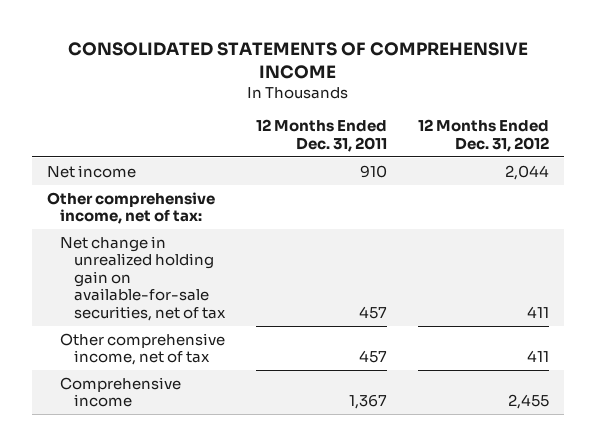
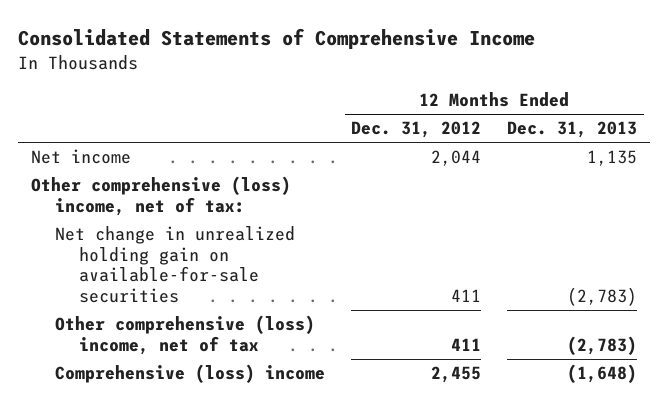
[67,41,528,79] CONSOLIDATED STATEMENTS OF COMPREHENSIVE INCOME -> [18,28,536,50] Consolidated Statements of Comprehensive Income
[256,119,388,152] 12 Months Ended Dec. 31, 2011 -> none
none -> [507,121,638,139] Dec. 31, 2013
[47,191,216,225] Other comprehensive income, net of tax: -> [31,176,292,216] Other comprehensive (loss) income, net of tax:
[60,235,226,322] Net change in unrealized holding gain on available-for-sale securities, net of tax -> [55,226,296,304] Net change in unrealized holding gain on available-for-sale securities
[60,332,226,366] Other comprehensive income, net of tax -> [55,315,316,355] Other comprehensive (loss) income, net of tax
[60,376,182,408] Comprehensive income -> [55,364,326,384] Comprehensive (loss) income

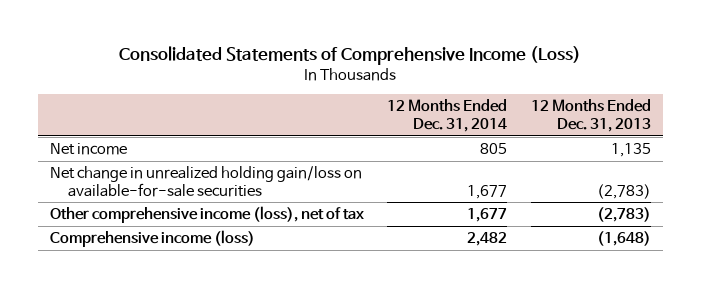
[18,28,536,50] Consolidated Statements of Comprehensive Income -> [119,46,582,66] Consolidated Statements of Comprehensive Income (Loss)
[351,121,482,139] Dec. 31, 2012 -> none
none -> [387,99,508,132] 12 Months Ended Dec. 31, 2014
[31,176,292,216] Other comprehensive (loss) income, net of tax: -> none
[55,226,296,304] Net change in unrealized holding gain on available-for-sale securities -> [49,166,362,197] Net change in unrealized holding gain/loss on available-for-sale securities
[55,315,316,355] Other comprehensive (loss) income, net of tax -> [49,206,364,224] Other comprehensive income (loss), net of tax
[55,364,326,384] Comprehensive (loss) income -> [49,230,255,248] Comprehensive income (loss)

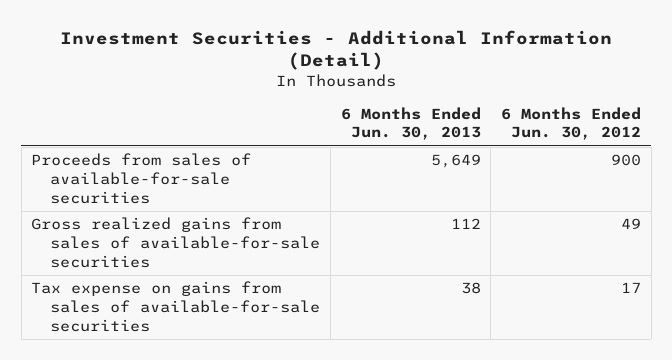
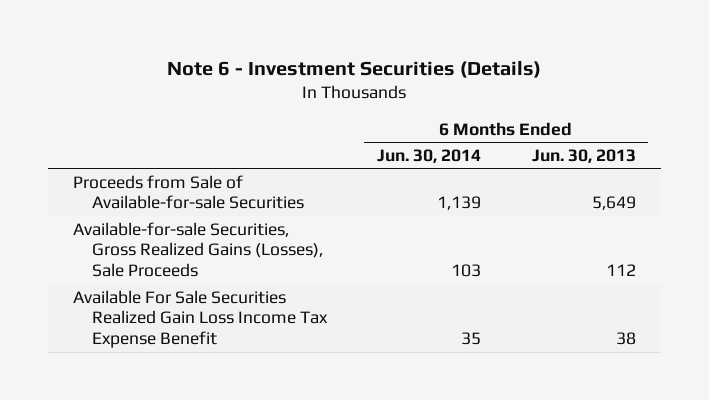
[60,29,613,71] Investment Securities - Additional Information (Detail) -> [167,60,542,78] Note 6 - Investment Securities (Details)
[500,106,641,141] 6 Months Ended Jun. 30, 2012 -> none
none -> [377,148,482,163] Jun. 30, 2014
[31,281,321,332] Tax expense on gains from sales of available-for-sale securities -> none
[31,153,252,204] Proceeds from sales of available-for-sale securities -> [73,174,304,210] Proceeds from Sale of Available-for-sale Securities
[31,217,321,268] Gross realized gains from sales of available-for-sale securities -> [73,221,323,278] Available-for-sale Securities, Gross Realized Gains (Losses), Sale Proceeds
none -> [73,289,328,349] Available For Sale Securities Realized Gain Loss Income Tax Expense Benefit

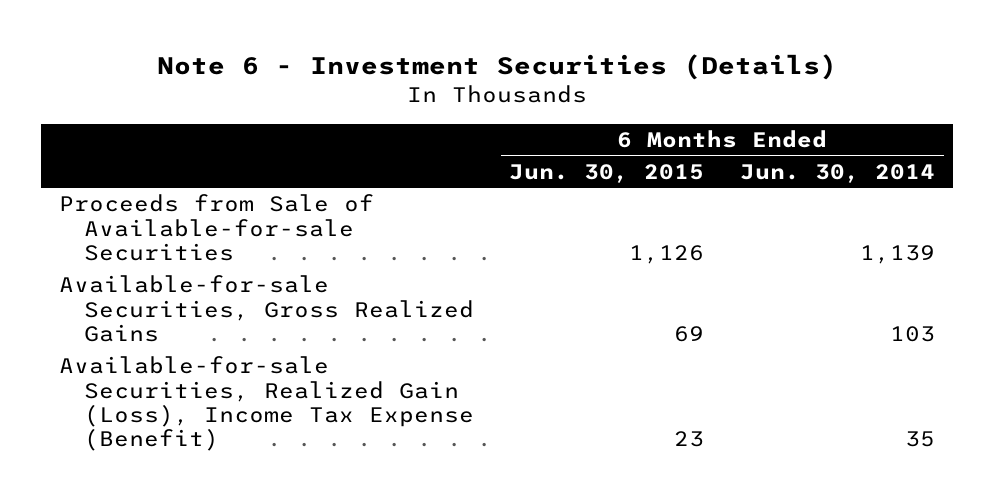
[531,148,636,163] Jun. 30, 2013 -> none
none -> [509,163,705,183] Jun. 30, 2015
[73,221,323,278] Available-for-sale Securities, Gross Realized Gains (Losses), Sale Proceeds -> [59,275,474,343] Available-for-sale Securities, Gross Realized Gains
[73,289,328,349] Available For Sale Securities Realized Gain Loss Income Tax Expense Benefit -> [59,356,474,452] Available-for-sale Securities, Realized Gain (Loss), Income Tax Expense (Benefit)

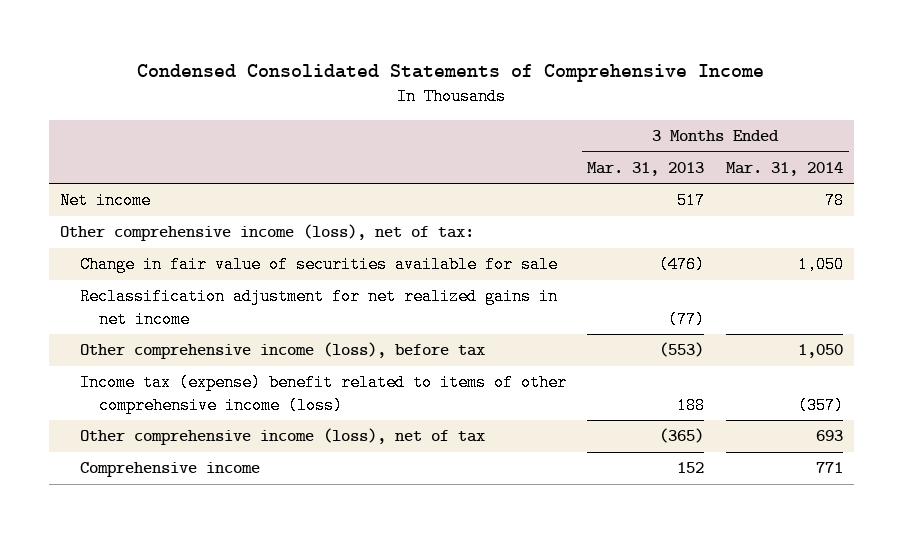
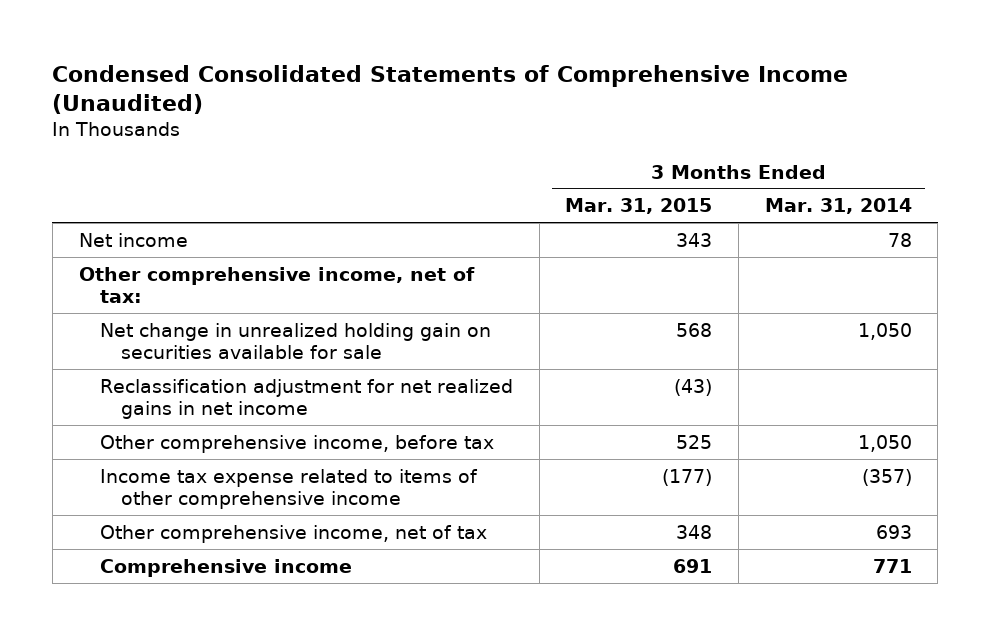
[137,63,765,82] Condensed Consolidated Statements of Comprehensive Income -> [52,64,849,114] Condensed Consolidated Statements of Comprehensive Income (Unaudited)
[587,161,705,176] Mar. 31, 2013 -> none
none -> [565,198,713,215] Mar. 31, 2015
[59,224,474,242] Other comprehensive income (loss), net of tax: -> [78,266,475,303] Other comprehensive income, net of tax:
[79,256,558,274] Change in fair value of securities available for sale -> [99,322,491,359] Net change in unrealized holding gain on securities available for sale
[79,342,485,360] Other comprehensive income (loss), before tax -> [99,434,494,453] Other comprehensive income, before tax
[79,374,567,414] Income tax (expense) benefit related to items of other comprehensive income (loss) -> [99,468,478,509] Income tax expense related to items of other comprehensive income
[79,428,485,446] Other comprehensive income (loss), net of tax -> [99,524,487,543] Other comprehensive income, net of tax

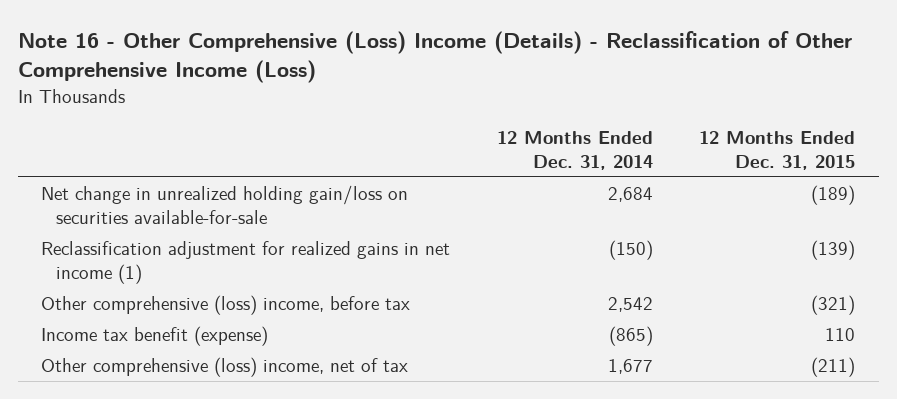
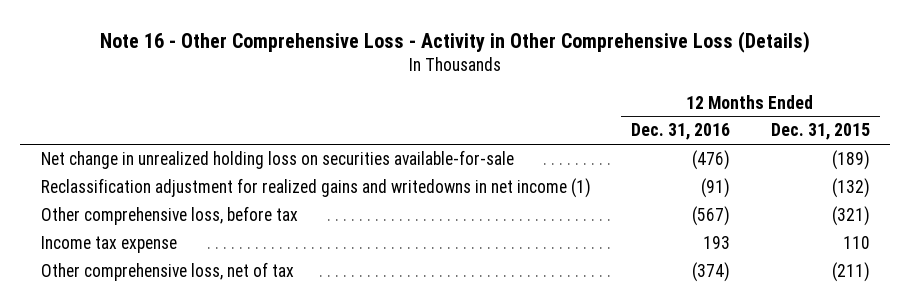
[18,30,853,84] Note 16 - Other Comprehensive (Loss) Income (Details) - Reclassification of Other Comprehensive Income (Loss) -> [100,30,811,53] Note 16 - Other Comprehensive Loss - Activity in Other Comprehensive Loss (Details)
[496,131,653,171] 12 Months Ended Dec. 31, 2014 -> none
none -> [631,123,731,141] Dec. 31, 2016
[41,185,409,224] Net change in unrealized holding gain/loss on securities available-for-sale -> [40,150,514,170] Net change in unrealized holding loss on securities available-for-sale
[41,241,451,284] Reclassification adjustment for realized gains in net income (1) -> [40,178,591,199] Reclassification adjustment for realized gains and writedowns in net income (1)
[811,240,856,261] (139) -> [831,178,870,199] (132)
[41,295,411,316] Other comprehensive (loss) income, before tax -> [40,206,298,226] Other comprehensive loss, before tax
[41,326,269,347] Income tax benefit (expense) -> [40,236,177,254] Income tax expense
[41,357,409,378] Other comprehensive (loss) income, net of tax -> [40,262,294,282] Other comprehensive loss, net of tax

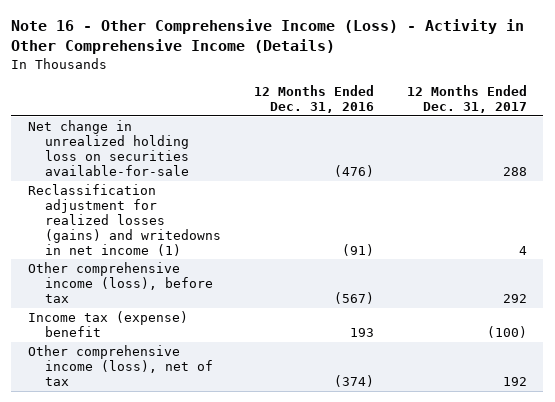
[100,30,811,53] Note 16 - Other Comprehensive Loss - Activity in Other Comprehensive Loss (Details) -> [11,19,525,55] Note 16 - Other Comprehensive Income (Loss) - Activity in Other Comprehensive Income (Details)
[770,123,870,141] Dec. 31, 2015 -> none
none -> [406,85,527,113] 12 Months Ended Dec. 31, 2017
[40,178,591,199] Reclassification adjustment for realized gains and writedowns in net income (1) -> [28,184,221,256] Reclassification adjustment for realized losses (gains) and writedowns in net income (1)
[40,206,298,226] Other comprehensive loss, before tax -> [28,262,213,303] Other comprehensive income (loss), before tax
[40,236,177,254] Income tax expense -> [28,311,189,338] Income tax (expense) benefit
[40,262,294,282] Other comprehensive loss, net of tax -> [28,345,213,386] Other comprehensive income (loss), net of tax

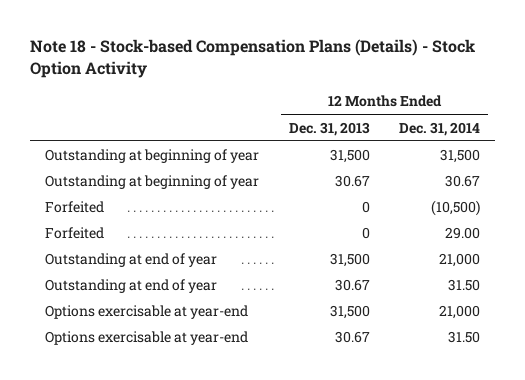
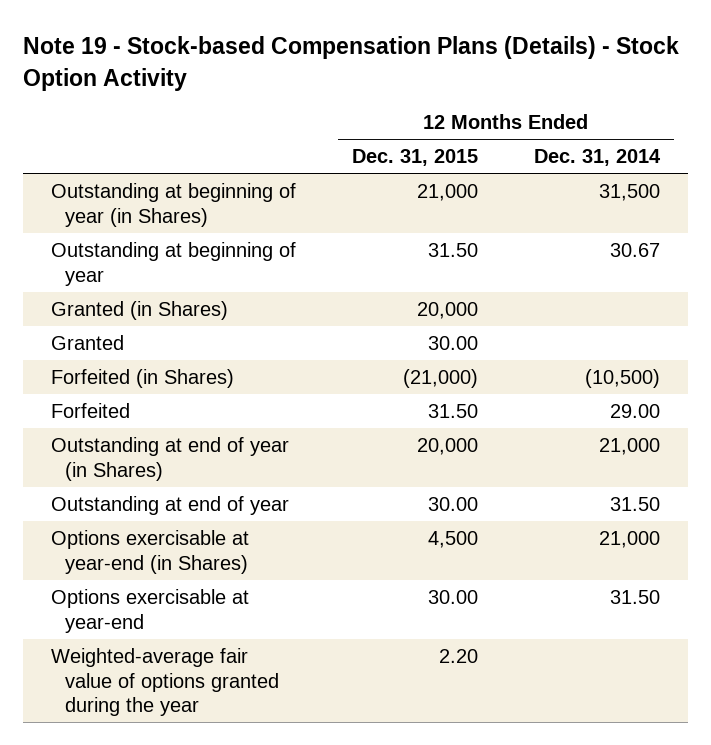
[30,39,476,78] Note 18 - Stock-based Compensation Plans (Details) - Stock Option Activity -> [23,36,680,91] Note 19 - Stock-based Compensation Plans (Details) - Stock Option Activity
[288,121,370,136] Dec. 31, 2013 -> none
none -> [352,149,479,167] Dec. 31, 2015
[45,149,260,164] Outstanding at beginning of year -> [51,182,297,227] Outstanding at beginning of year (in Shares)
none -> [51,300,229,320] Granted (in Shares)
none -> [51,334,125,350] Granted
[45,201,105,214] Forfeited -> [51,368,235,388] Forfeited (in Shares)
[45,253,218,268] Outstanding at end of year -> [51,436,290,481] Outstanding at end of year (in Shares)
[45,305,249,320] Options exercisable at year-end -> [51,529,250,574] Options exercisable at year-end (in Shares)
none -> [51,647,280,717] Weighted-average fair value of options granted during the year

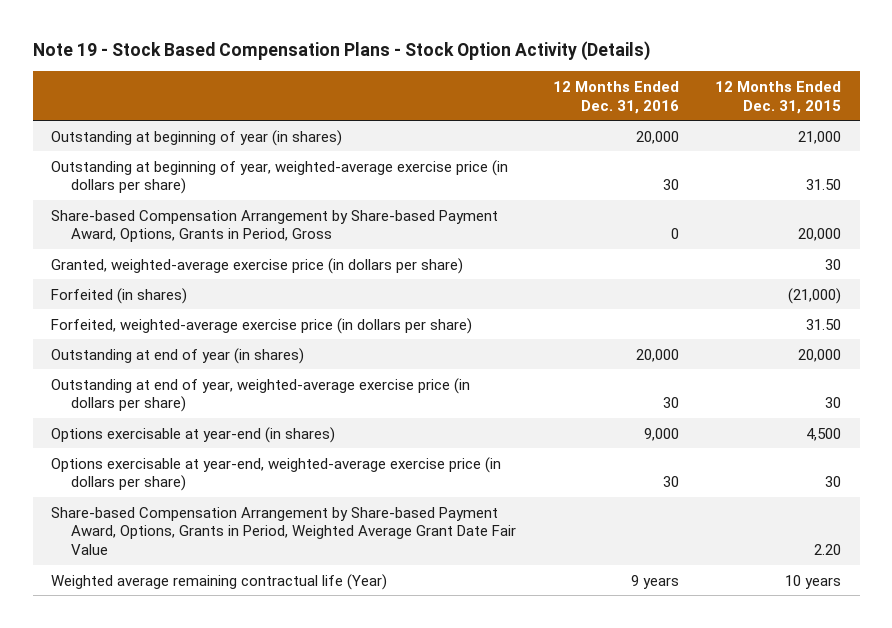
[23,36,680,91] Note 19 - Stock-based Compensation Plans (Details) - Stock Option Activity -> [32,41,650,62] Note 19 - Stock Based Compensation Plans - Stock Option Activity (Details)
[534,149,662,167] Dec. 31, 2014 -> none
none -> [552,80,679,114] 12 Months Ended Dec. 31, 2016
[51,334,125,350] Granted -> none
[51,182,297,227] Outstanding at beginning of year (in Shares) -> [50,129,342,146] Outstanding at beginning of year (in shares)
[51,241,297,286] Outstanding at beginning of year -> [50,159,508,195] Outstanding at beginning of year, weighted-average exercise price (in dollars per share)
[51,300,229,320] Granted (in Shares) -> [50,209,498,243] Share-based Compensation Arrangement by Share-based Payment Award, Options, Grants in Period, Gross
none -> [50,257,463,274] Granted, weighted-average exercise price (in dollars per share)
[51,368,235,388] Forfeited (in Shares) -> [50,287,187,304] Forfeited (in shares)
[51,402,131,418] Forfeited -> [50,317,472,334] Forfeited, weighted-average exercise price (in dollars per share)
[51,436,290,481] Outstanding at end of year (in Shares) -> [50,347,304,364] Outstanding at end of year (in shares)
[51,495,290,515] Outstanding at end of year -> [50,377,470,413] Outstanding at end of year, weighted-average exercise price (in dollars per share)
[428,496,479,511] 30.00 -> [825,397,842,409] 30
[51,529,250,574] Options exercisable at year-end (in Shares) -> [50,426,335,443] Options exercisable at year-end (in shares)
[51,588,250,633] Options exercisable at year-end -> [50,456,501,492] Options exercisable at year-end, weighted-average exercise price (in dollars per share)
[428,589,479,604] 30.00 -> [825,476,842,488] 30
[51,647,280,717] Weighted-average fair value of options granted during the year -> [50,506,516,556] Share-based Compensation Arrangement by Share-based Payment Award, Options, Grants in Period, Weighted Average Grant Date Fair Value
none -> [50,573,387,590] Weighted average remaining contractual life (Year)

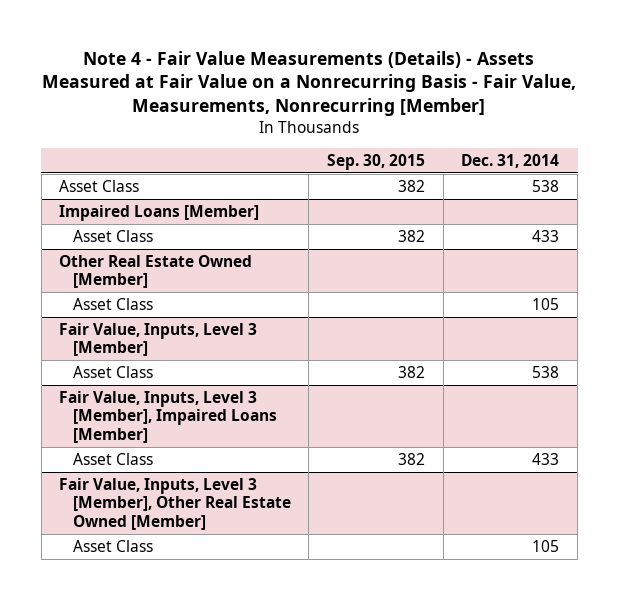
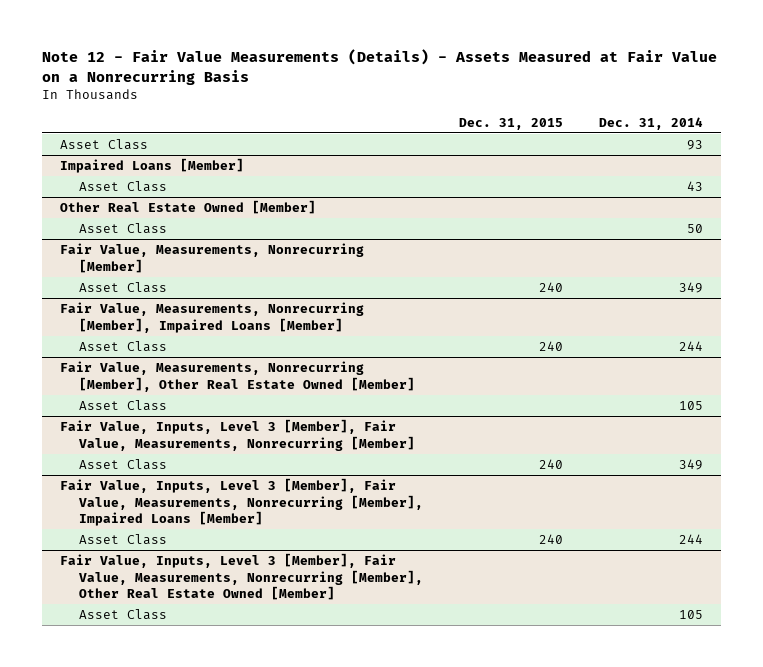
[42,50,577,117] Note 4 - Fair Value Measurements (Details) - Assets Measured at Fair Value on a Nonrecurring Basis - Fair Value, Measurements, Nonrecurring [Member] -> [42,48,718,85] Note 12 - Fair Value Measurements (Details) - Assets Measured at Fair Value on a Nonrecurring Basis
[327,153,426,170] Sep. 30, 2015 -> none
none -> [459,117,564,130] Dec. 31, 2015
[532,179,560,192] 538 -> [686,140,703,151] 93
[532,229,560,242] 433 -> [686,181,703,192] 43
none -> [79,223,168,235] Asset Class
none -> [60,243,365,273] Fair Value, Measurements, Nonrecurring [Member]
none -> [79,282,168,294] Asset Class
none -> [60,302,365,333] Fair Value, Measurements, Nonrecurring [Member], Impaired Loans [Member]
none -> [79,341,168,353] Asset Class
none -> [60,361,416,392] Fair Value, Measurements, Nonrecurring [Member], Other Real Estate Owned [Member]
[59,322,258,357] Fair Value, Inputs, Level 3 [Member] -> [60,419,416,451] Fair Value, Inputs, Level 3 [Member], Fair Value, Measurements, Nonrecurring [Member]
[532,365,560,378] 538 -> [678,459,703,471] 349
[59,390,277,443] Fair Value, Inputs, Level 3 [Member], Impaired Loans [Member] -> [60,478,424,527] Fair Value, Inputs, Level 3 [Member], Fair Value, Measurements, Nonrecurring [Member], Impaired Loans [Member]
[532,452,560,465] 433 -> [678,534,703,545] 244
[59,477,291,530] Fair Value, Inputs, Level 3 [Member], Other Real Estate Owned [Member] -> [60,553,424,601] Fair Value, Inputs, Level 3 [Member], Fair Value, Measurements, Nonrecurring [Member], Other Real Estate Owned [Member]

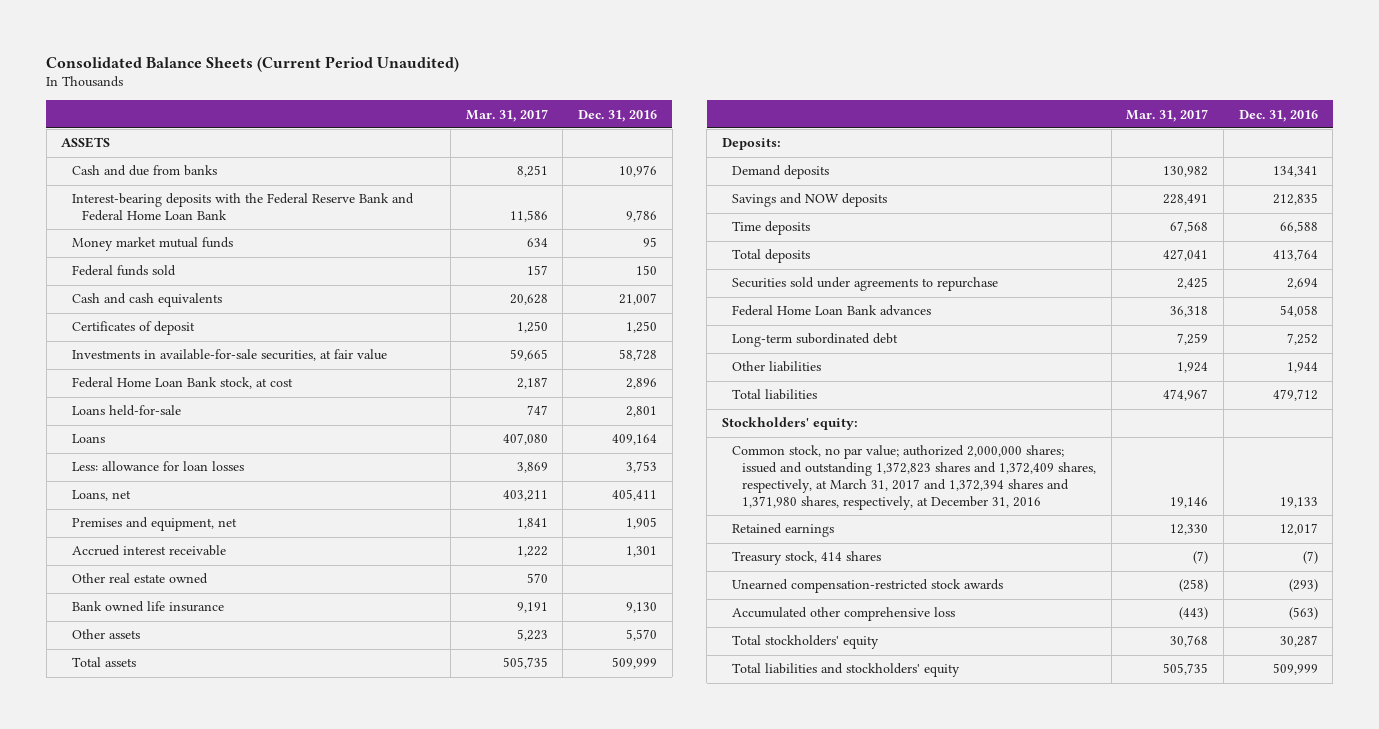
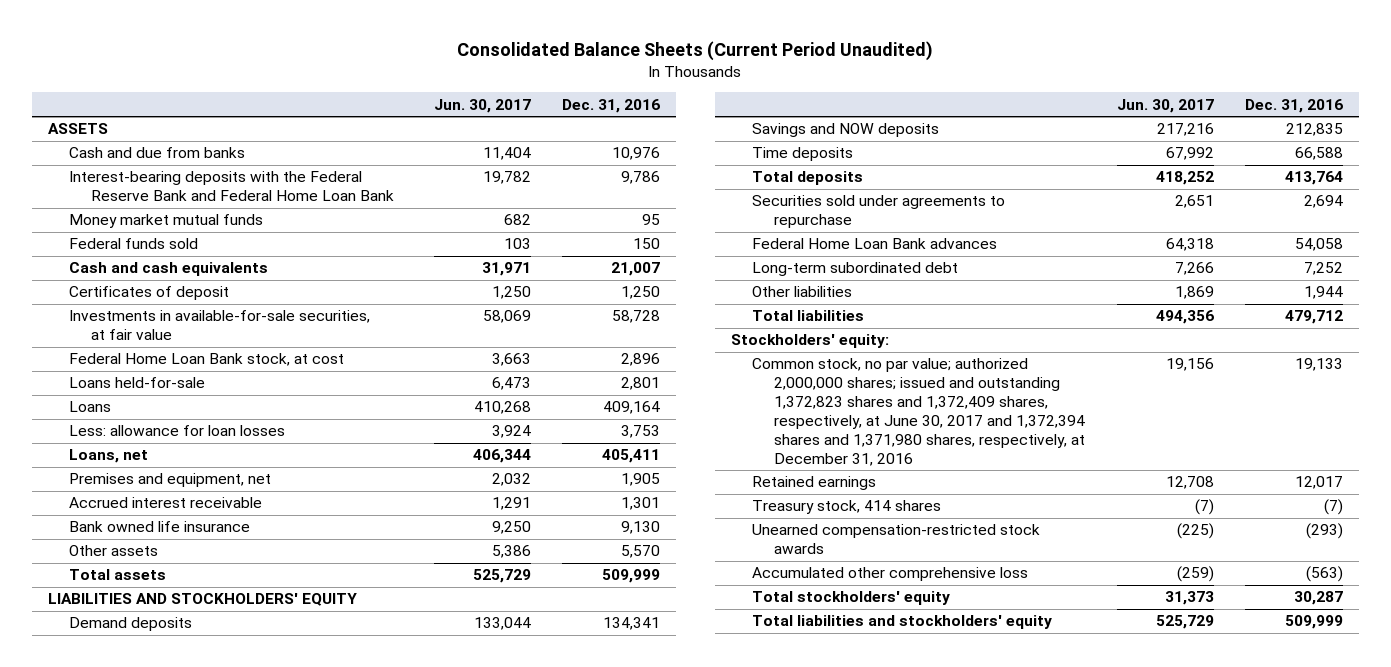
[465,108,548,122] Mar. 31, 2017 -> none
none -> [433,98,531,113] Jun. 30, 2017
[71,573,208,585] Other real estate owned -> none
[721,138,781,151] Deposits: -> none
none -> [47,593,357,607] LIABILITIES AND STOCKHOLDERS' EQUITY
[732,445,1097,510] Common stock, no par value; authorized 2,000,000 shares; issued and outstanding 1,372,823 shares and 1,372,409 shares, respectively, at March 31, 2017 and 1,372,394 shares and 1,371,980 shares, respectively, at December 31, 2016 -> [752,358,1086,466] Common stock, no par value; authorized 2,000,000 shares; issued and outstanding 1,372,823 shares and 1,372,409 shares, respectively, at June 30, 2017 and 1,372,394 shares and 1,371,980 shares, respectively, at December 31, 2016

